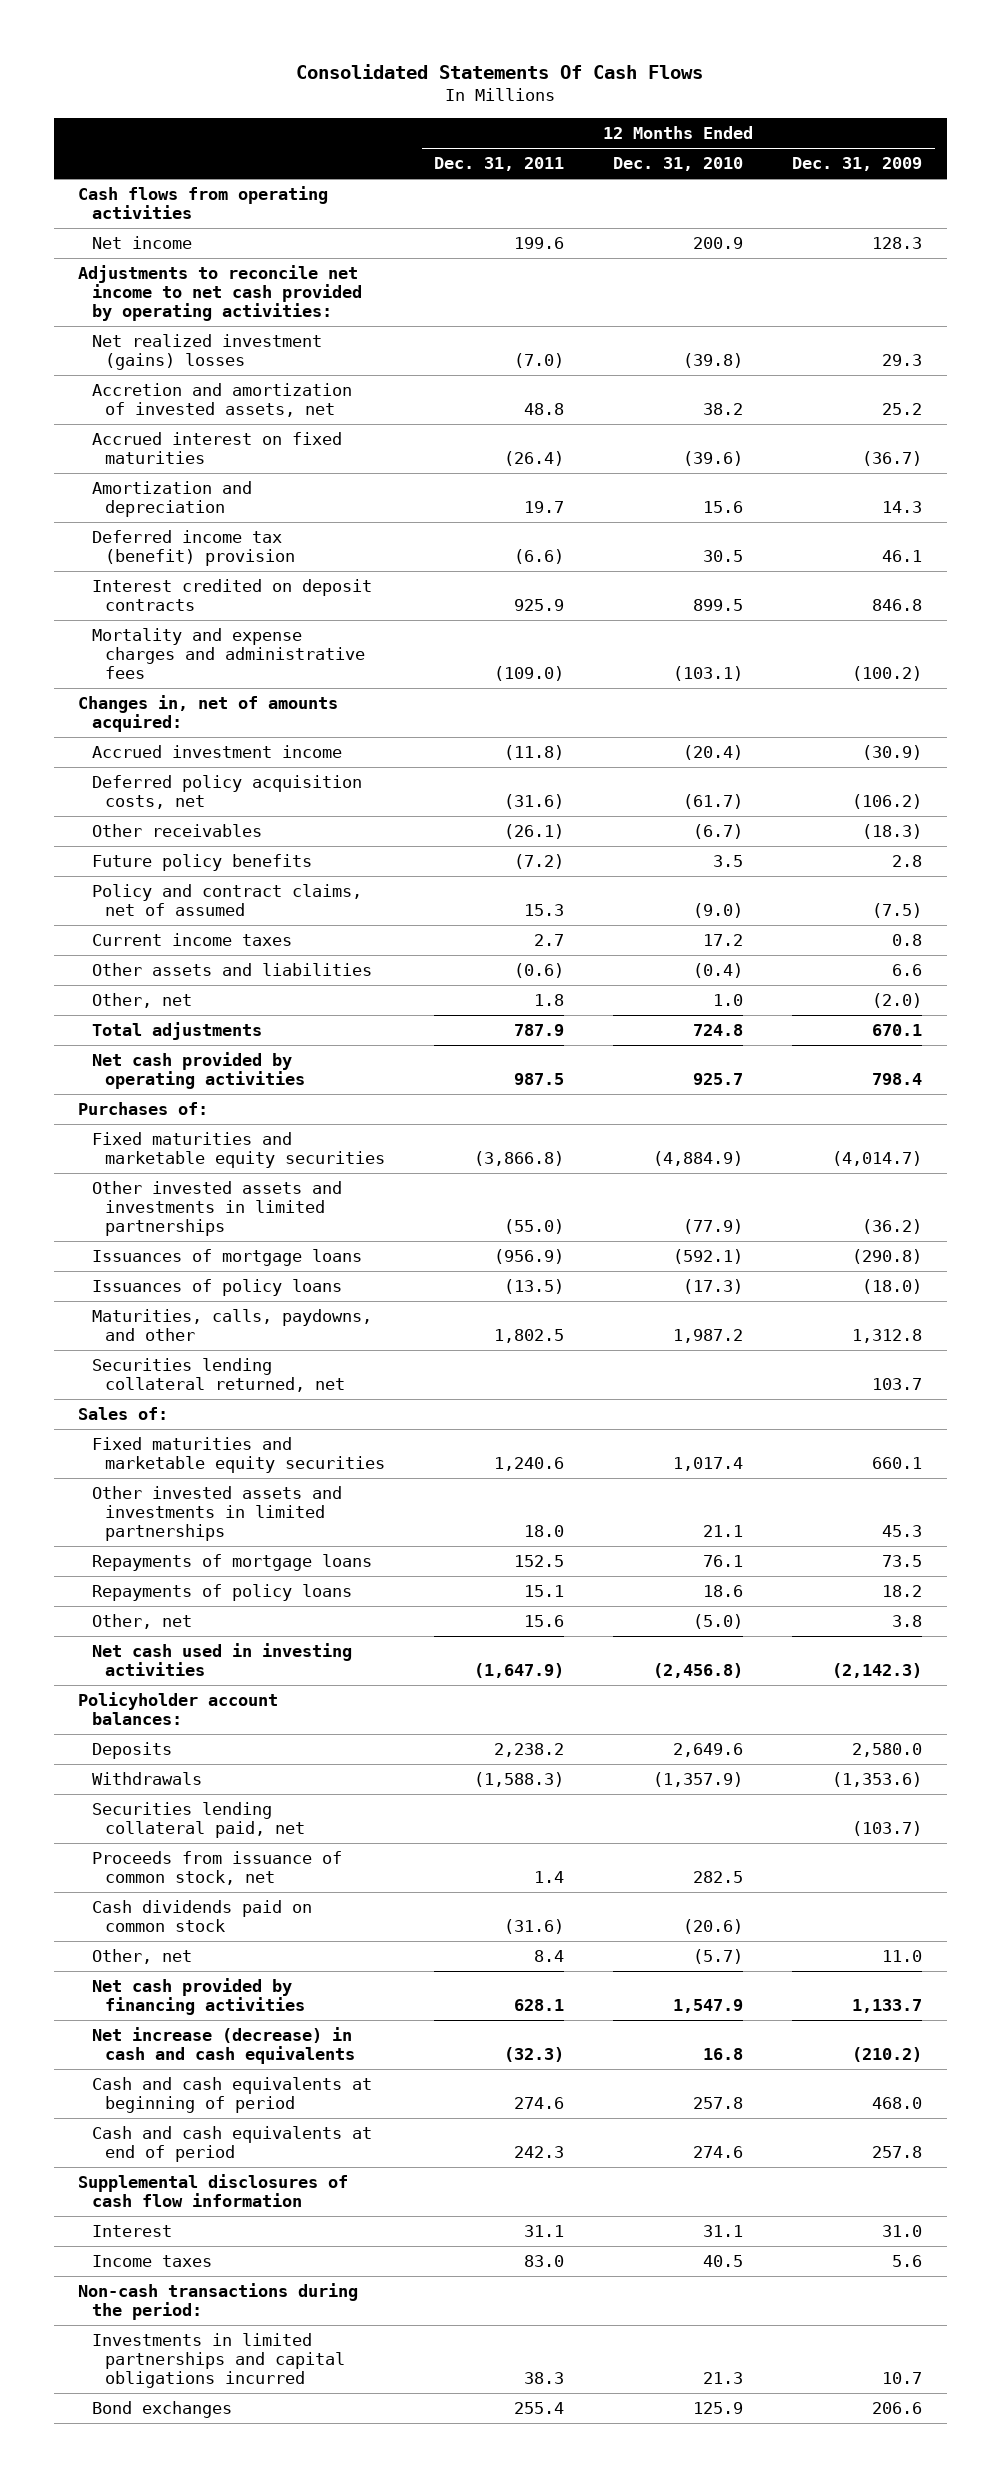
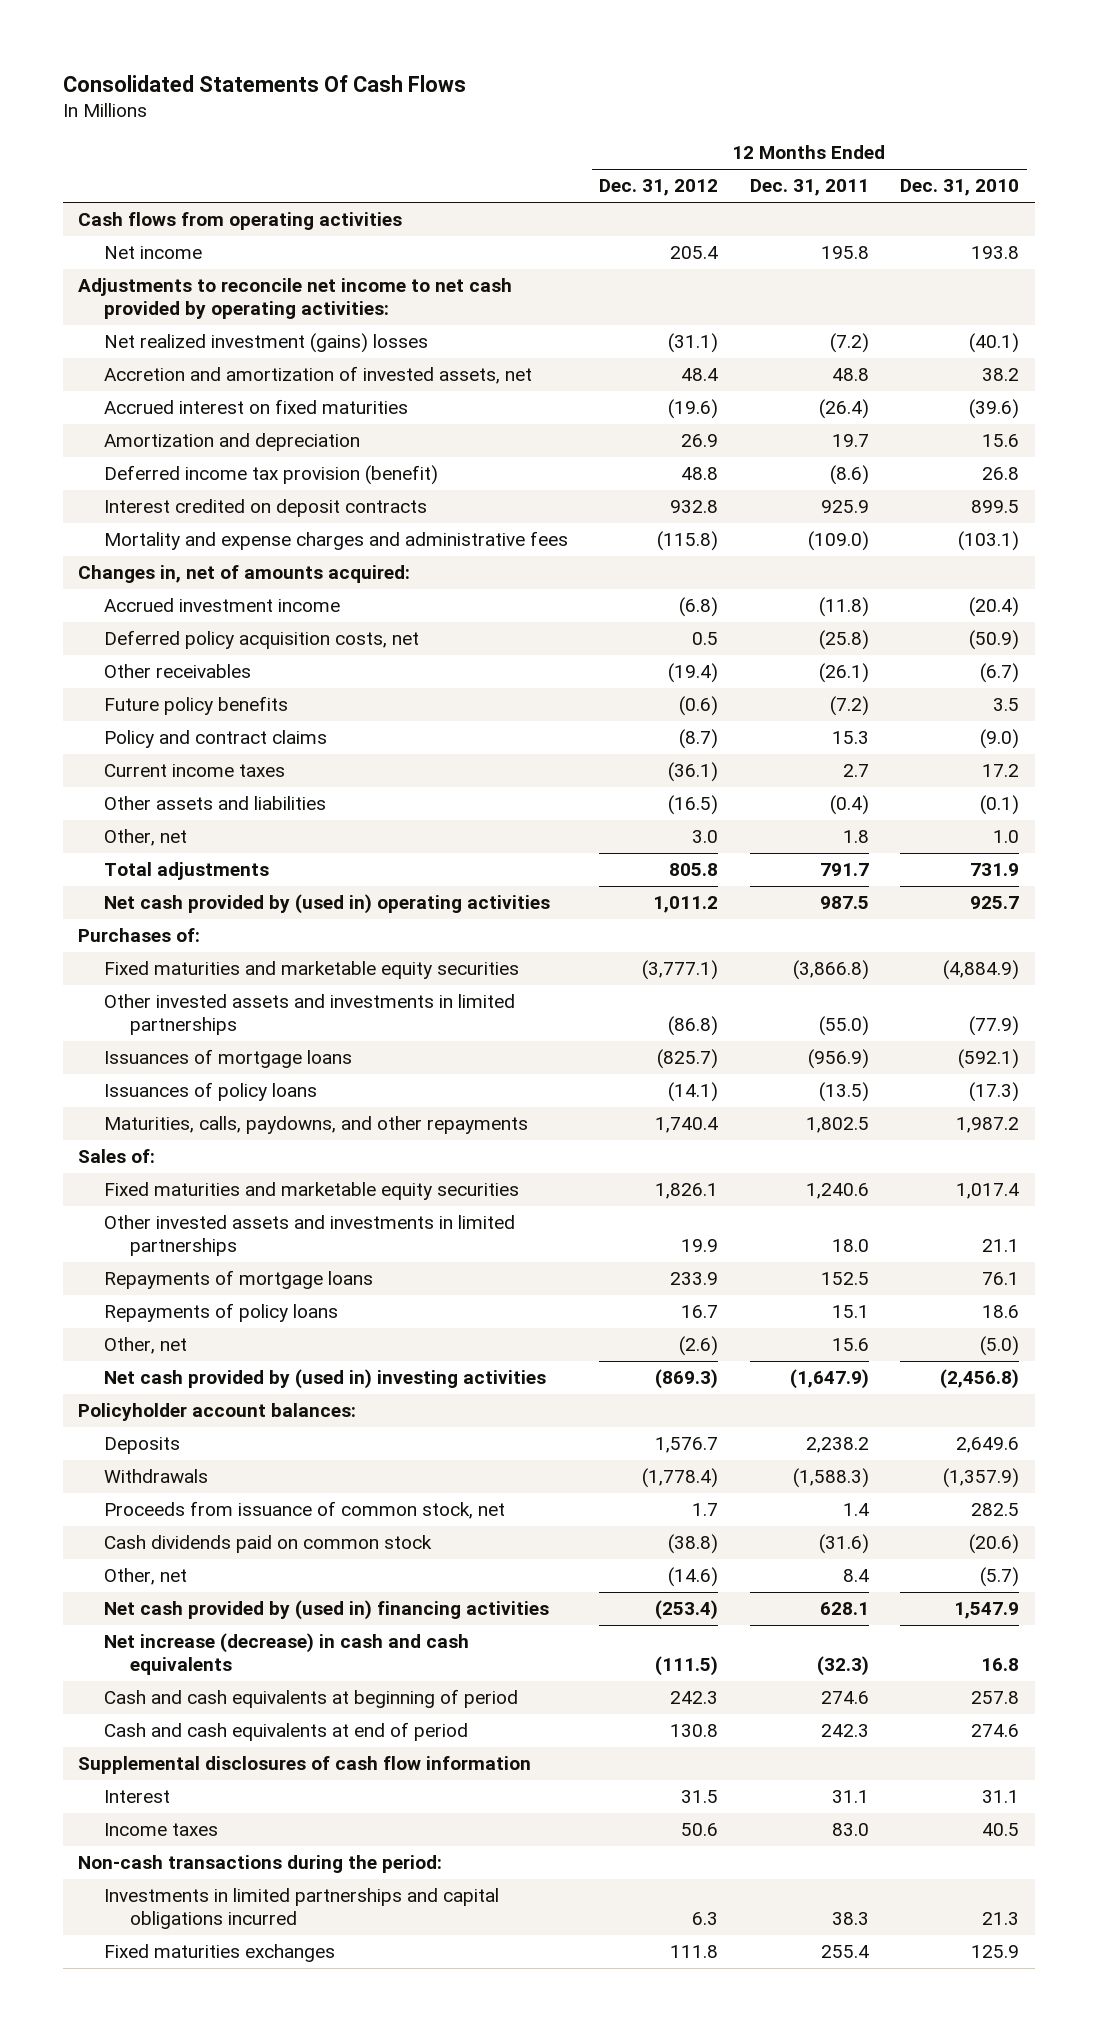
[792,157,923,172] Dec. 31, 2009 -> none
none -> [599,179,719,197] Dec. 31, 2012
[514,237,565,250] 199.6 -> [820,246,869,260] 195.8
[693,237,744,250] 200.9 -> [970,246,1019,260] 193.8
[514,353,565,369] (7.0) -> [829,333,869,354] (7.2)
[683,353,744,369] (39.8) -> [968,333,1019,354] (40.1)
[91,530,295,567] Deferred income tax (benefit) provision -> [104,465,439,486] Deferred income tax provision (benefit)
[514,549,565,565] (6.6) -> [829,465,869,486] (8.6)
[703,550,744,563] 30.5 -> [981,467,1019,481] 26.8
[504,794,565,810] (31.6) -> [818,630,869,651] (25.8)
[683,794,744,810] (61.7) -> [968,630,1019,651] (50.9)
[91,884,362,917] Policy and contract claims, net of assumed -> [104,730,328,749] Policy and contract claims
[514,963,565,979] (0.6) -> [829,795,869,816] (0.4)
[693,963,744,979] (0.4) -> [979,795,1019,816] (0.1)
[514,1024,565,1037] 787.9 -> [819,863,869,877] 791.7
[693,1024,744,1037] 724.8 -> [969,863,1019,877] 731.9
[91,1052,305,1090] Net cash provided by operating activities -> [104,894,551,915] Net cash provided by (used in) operating activities
[91,1358,345,1393] Securities lending collateral returned, net -> none
[91,1309,372,1342] Maturities, calls, paydowns, and other -> [104,1116,529,1135] Maturities, calls, paydowns, and other repayments
[91,1643,352,1677] Net cash used in investing activities -> [104,1369,547,1390] Net cash provided by (used in) investing activities
[91,1802,305,1839] Securities lending collateral paid, net -> none
[91,1978,305,2016] Net cash provided by financing activities -> [104,1600,550,1621] Net cash provided by (used in) financing activities
[91,2401,232,2419] Bond exchanges -> [104,1944,336,1963] Fixed maturities exchanges

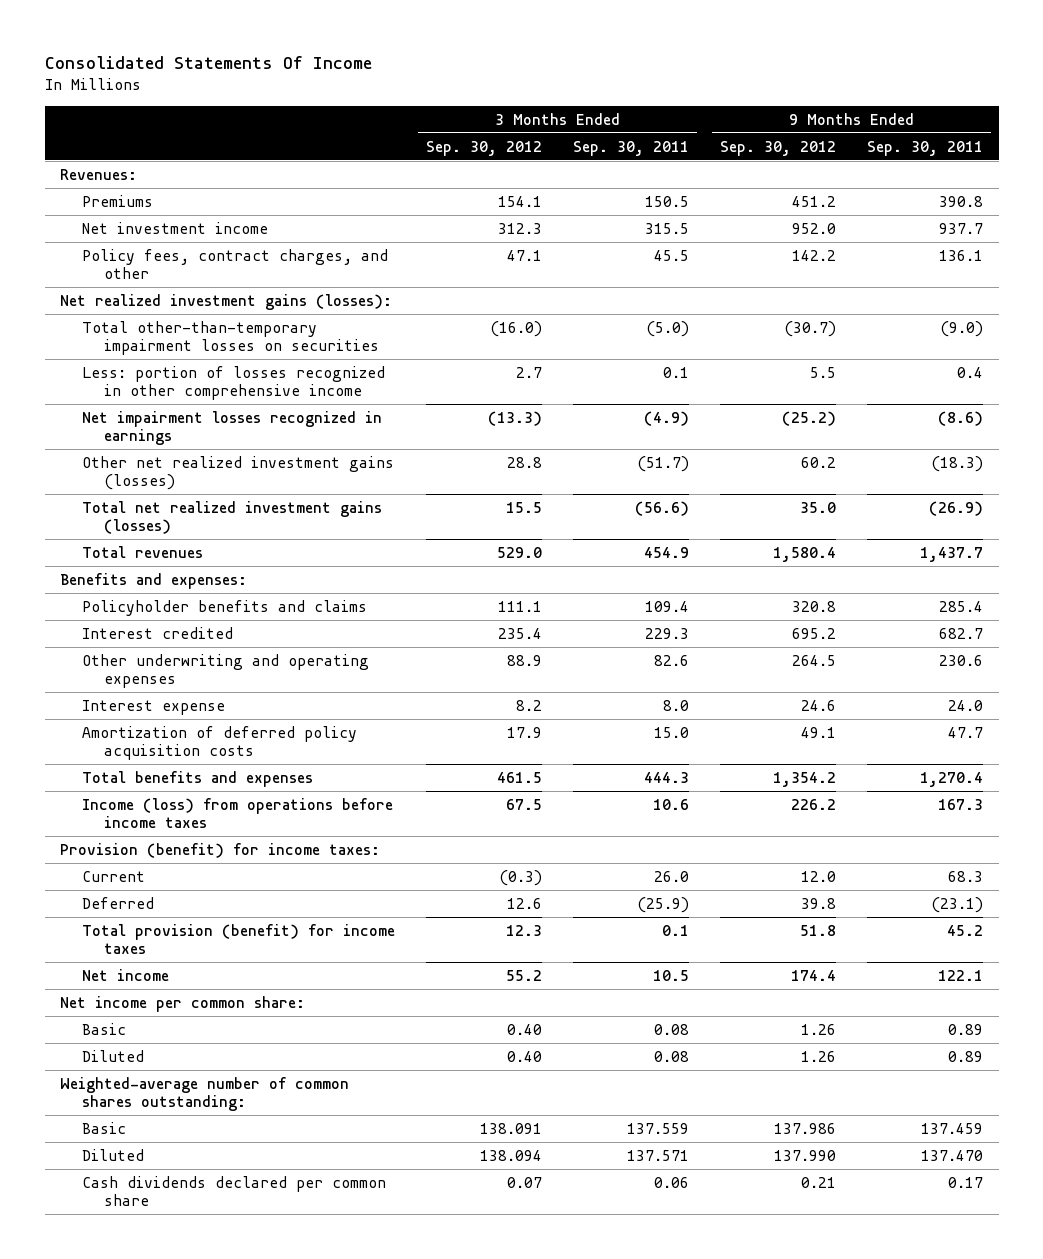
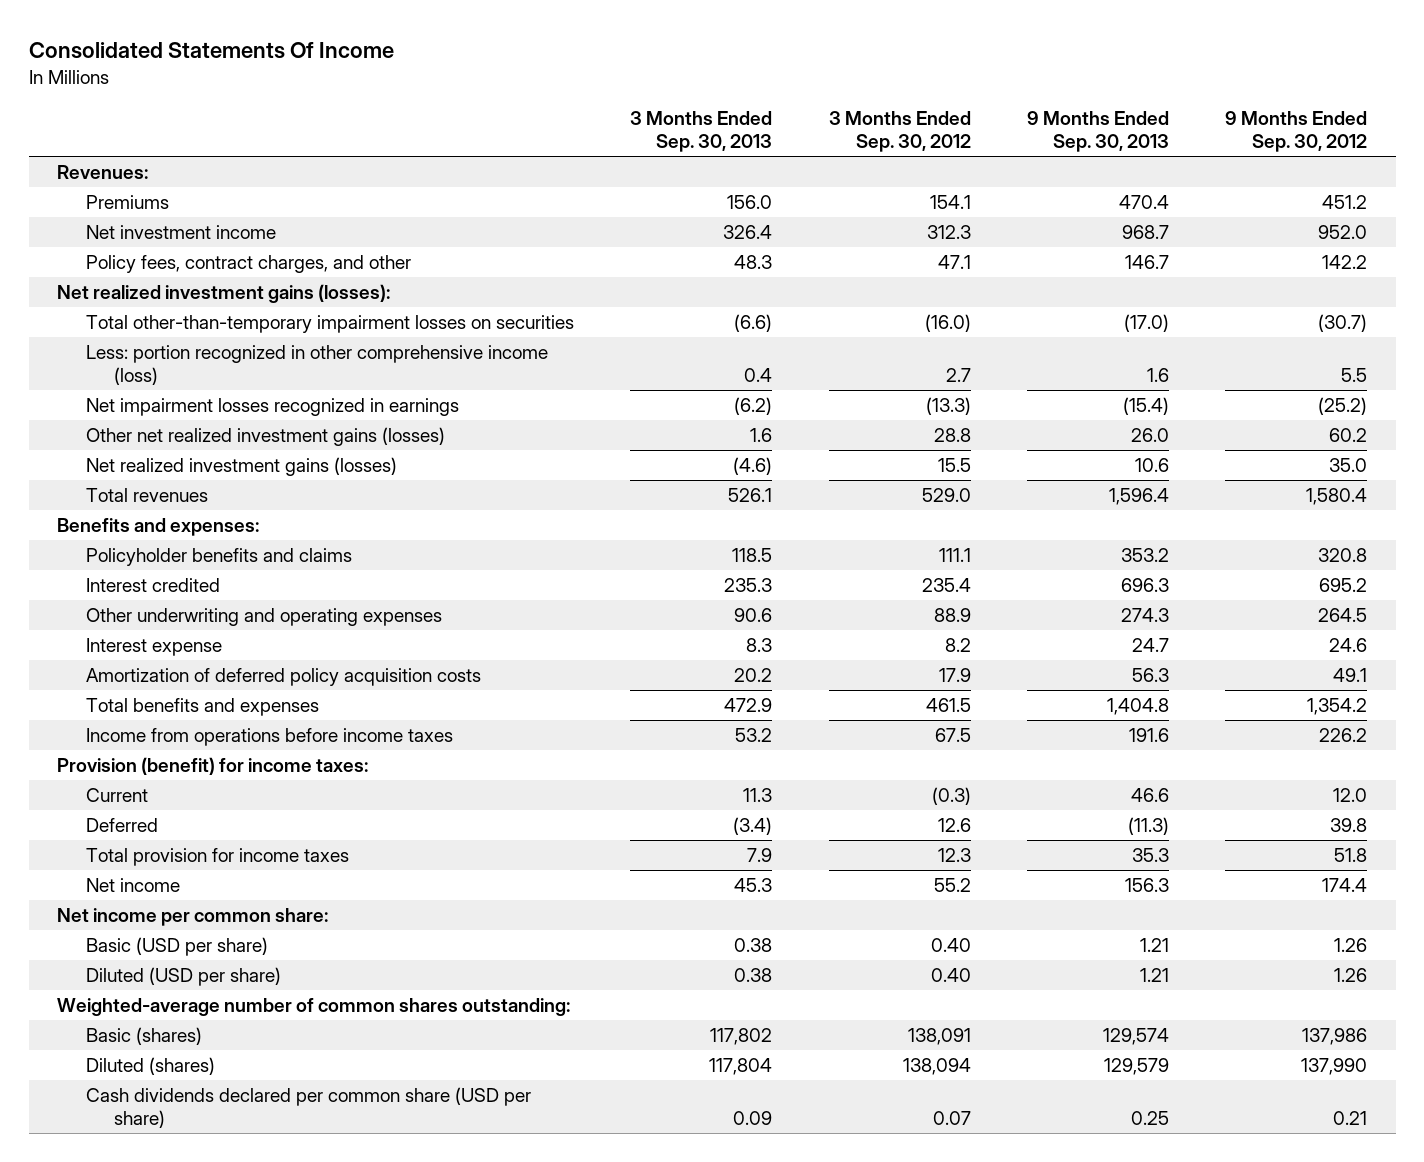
[573,140,690,156] Sep. 30, 2011 -> none
[867,140,984,156] Sep. 30, 2011 -> none
none -> [630,110,773,153] 3 Months Ended Sep. 30, 2013
none -> [1026,110,1169,153] 9 Months Ended Sep. 30, 2013
[81,365,385,401] Less: portion of losses recognized in other comprehensive income -> [85,344,548,386] Less: portion recognized in other comprehensive income (loss)
[81,500,382,535] Total net realized investment gains (losses) -> [85,456,397,476] Net realized investment gains (losses)
[81,797,393,829] Income (loss) from operations before income taxes -> [85,727,453,746] Income from operations before income taxes
[81,923,395,955] Total provision (benefit) for income taxes -> [85,847,349,866] Total provision for income taxes
[81,1022,126,1035] Basic -> [85,936,268,956] Basic (USD per share)
[81,1049,144,1062] Diluted -> [85,966,281,986] Diluted (USD per share)
[81,1121,126,1134] Basic -> [85,1026,202,1045] Basic (shares)
[479,1122,542,1134] 138.091 -> [907,1027,971,1045] 138,091
[774,1122,837,1134] 137.986 -> [1302,1027,1368,1045] 137,986
[81,1148,144,1161] Diluted -> [85,1056,215,1075] Diluted (shares)
[479,1149,542,1161] 138.094 -> [902,1057,971,1075] 138,094
[774,1149,837,1161] 137.990 -> [1301,1057,1368,1075] 137,990
[81,1175,386,1207] Cash dividends declared per common share -> [85,1086,531,1129] Cash dividends declared per common share (USD per share)

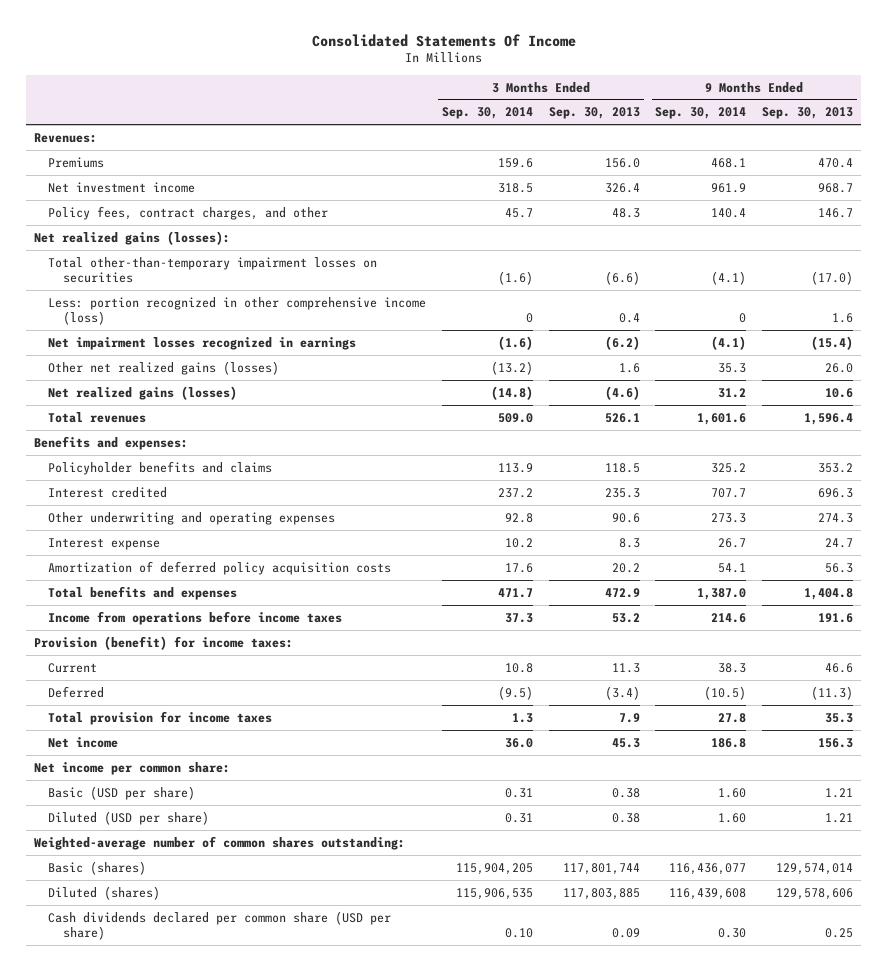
[828,110,971,153] 3 Months Ended Sep. 30, 2012 -> none
[1225,110,1368,153] 9 Months Ended Sep. 30, 2012 -> none
none -> [442,107,534,120] Sep. 30, 2014
none -> [655,107,747,120] Sep. 30, 2014
[56,283,390,303] Net realized investment gains (losses): -> [34,230,231,245] Net realized gains (losses):
[85,426,445,446] Other net realized investment gains (losses) -> [48,360,280,375] Other net realized gains (losses)
[85,456,397,476] Net realized investment gains (losses) -> [48,385,238,400] Net realized gains (losses)
[710,1027,773,1045] 117,802 -> [562,862,640,875] 117,801,744
[1102,1027,1169,1045] 129,574 -> [776,862,854,875] 129,574,014
[709,1057,773,1075] 117,804 -> [562,887,640,900] 117,803,885
[1103,1057,1169,1075] 129,579 -> [776,887,854,900] 129,578,606

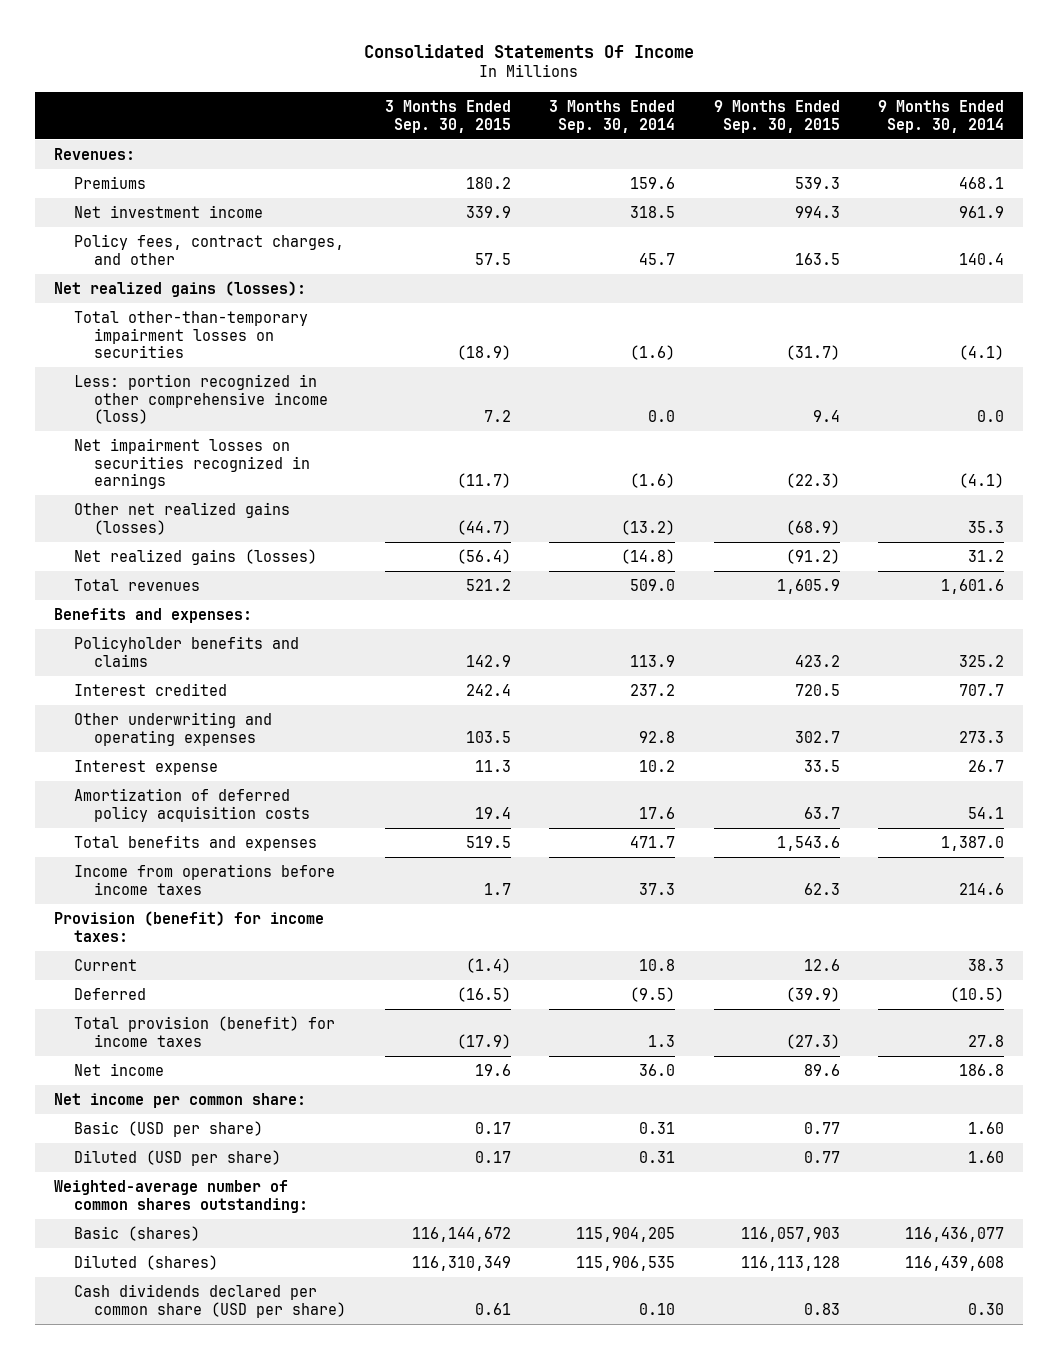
[548,107,640,120] Sep. 30, 2013 -> none
[762,107,854,120] Sep. 30, 2013 -> none
none -> [384,100,511,133] 3 Months Ended Sep. 30, 2015
none -> [713,100,840,133] 9 Months Ended Sep. 30, 2015
[526,312,534,323] 0 -> [648,410,676,423] 0.0
[739,312,747,323] 0 -> [977,410,1005,423] 0.0
[48,336,357,350] Net impairment losses recognized in earnings -> [74,437,311,490] Net impairment losses on securities recognized in earnings
[48,710,273,725] Total provision for income taxes -> [74,1015,336,1047] Total provision (benefit) for income taxes

